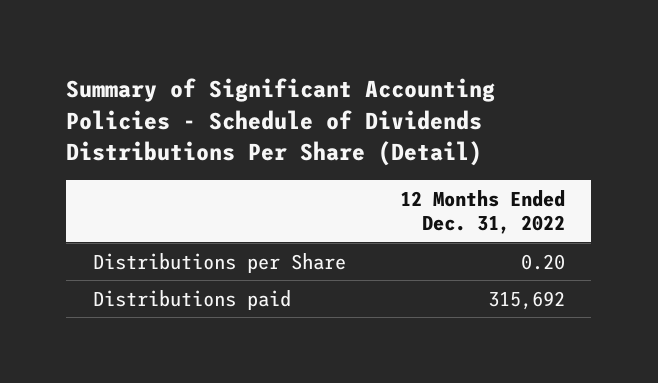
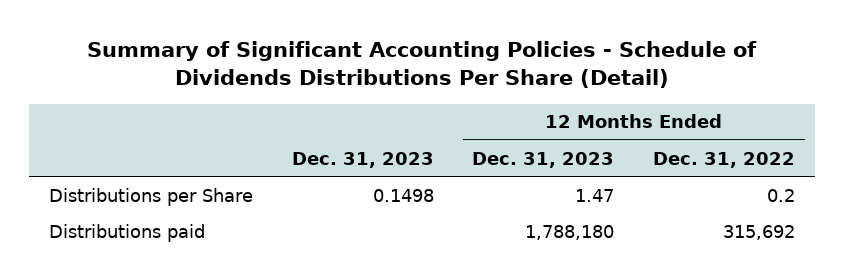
none -> [291,151,434,168] Dec. 31, 2023
none -> [472,151,615,168] Dec. 31, 2023
[520,253,565,270] 0.20 -> [767,188,796,202] 0.2

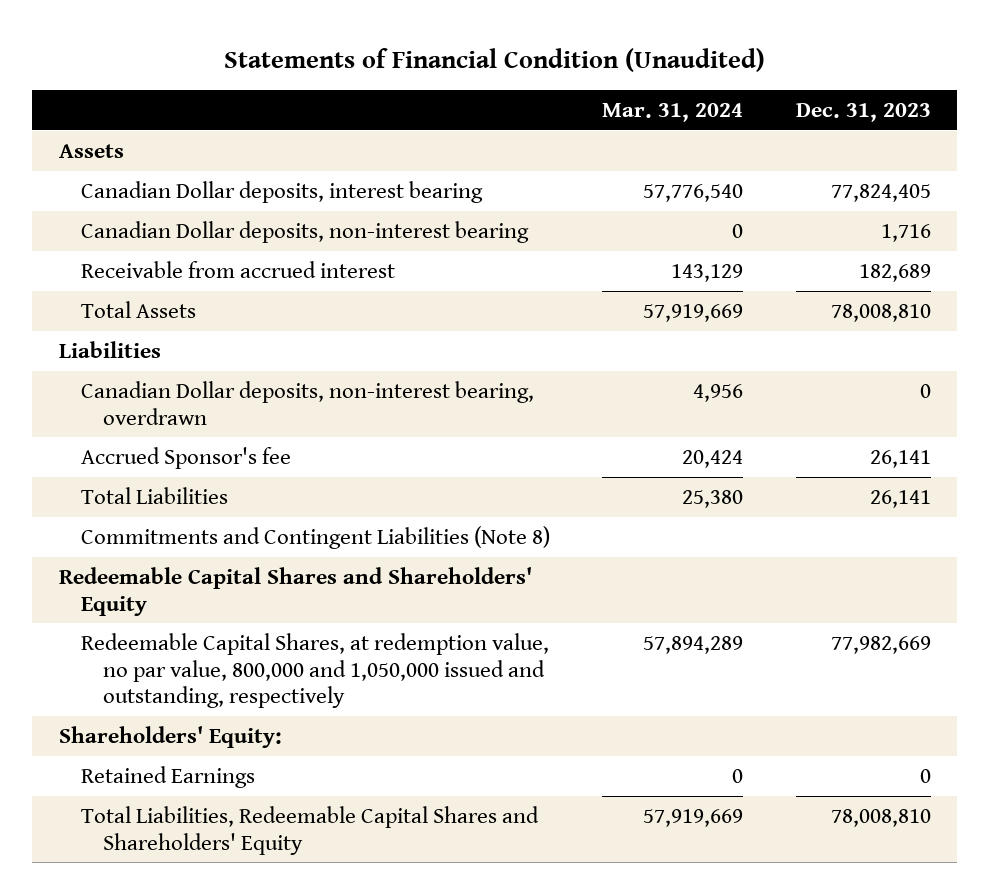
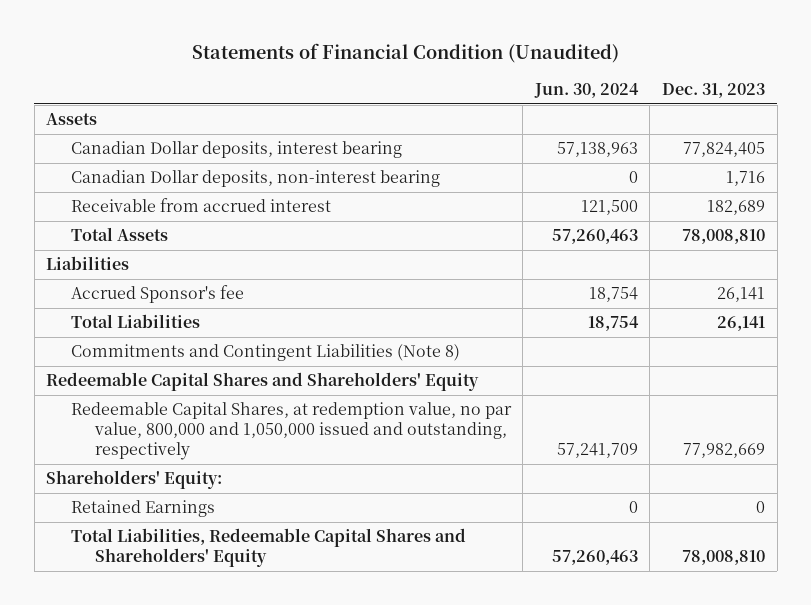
[602,103,744,123] Mar. 31, 2024 -> none
none -> [533,82,639,98] Jun. 30, 2024
[81,380,535,425] Canadian Dollar deposits, non-interest bearing, overdrawn -> none

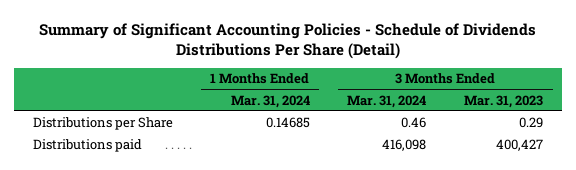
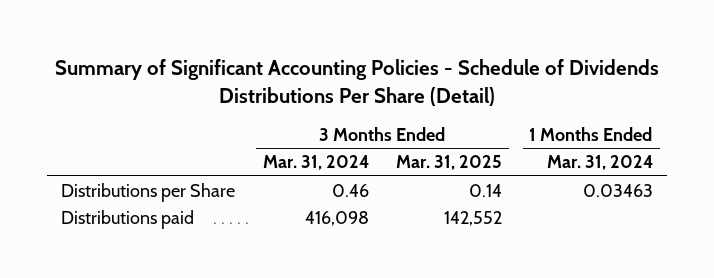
[464,94,544,108] Mar. 31, 2023 -> none
none -> [396,155,503,171] Mar. 31, 2025
[265,117,310,129] 0.14685 -> [582,184,653,198] 0.03463

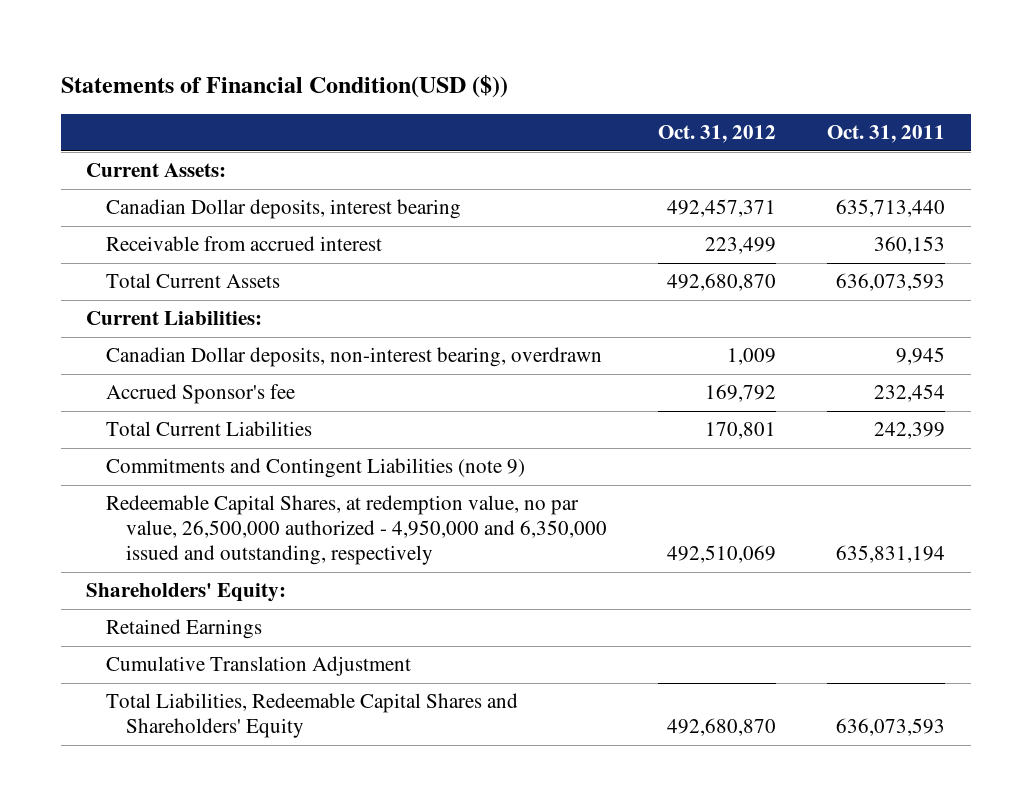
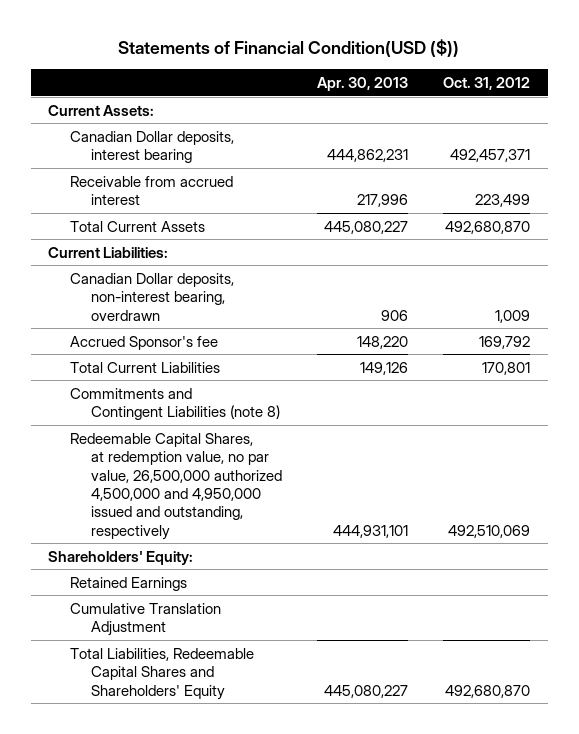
[827,124,946,143] Oct. 31, 2011 -> none
none -> [317,76,409,91] Apr. 30, 2013
[105,458,525,479] Commitments and Contingent Liabilities (note 9) -> [69,387,280,421] Commitments and Contingent Liabilities (note 8)
[105,495,607,566] Redeemable Capital Shares, at redemption value, no par value, 26,500,000 authorized - 4,950,000 and 6,350,000 issued and outstanding, respectively -> [69,432,282,540] Redeemable Capital Shares, at redemption value, no par value, 26,500,000 authorized 4,500,000 and 4,950,000 issued and outstanding, respectively

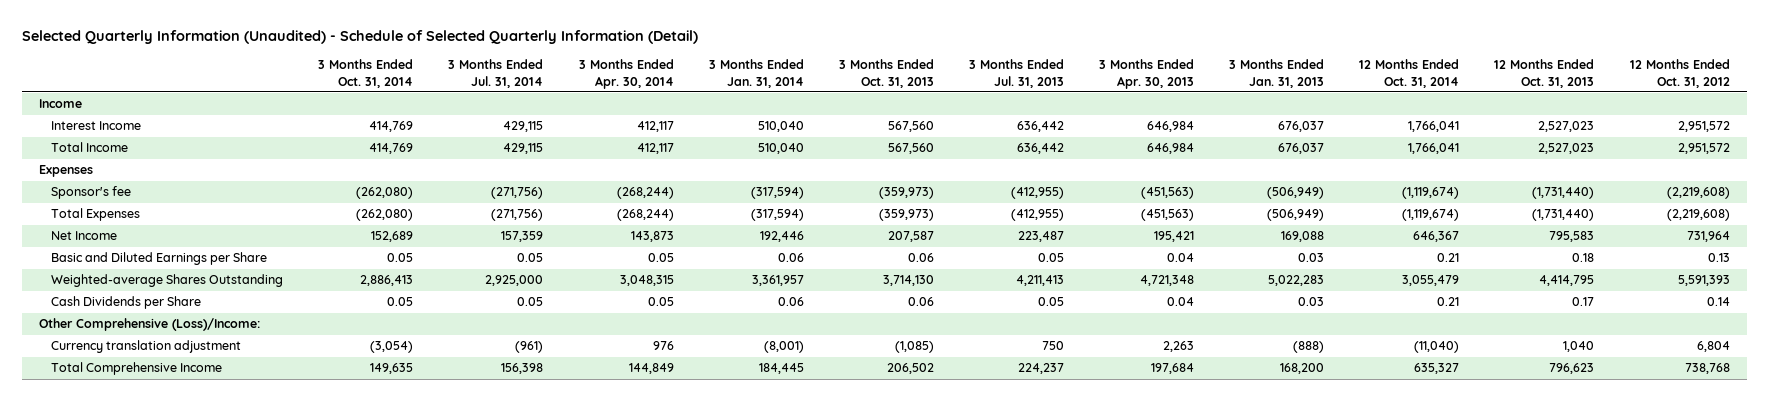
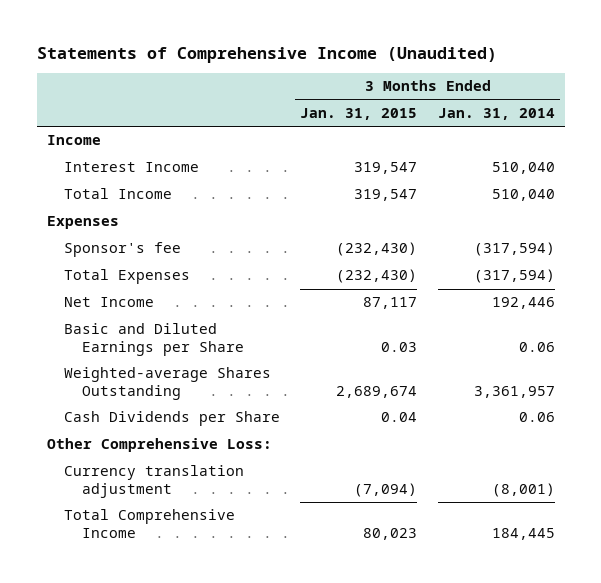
[21,30,698,45] Selected Quarterly Information (Unaudited) - Schedule of Selected Quarterly Information (Detail) -> [36,46,497,63] Statements of Comprehensive Income (Unaudited)
[318,59,414,88] 3 Months Ended Oct. 31, 2014 -> none
[448,59,544,88] 3 Months Ended Jul. 31, 2014 -> none
[578,59,674,89] 3 Months Ended Apr. 30, 2014 -> none
[838,59,934,88] 3 Months Ended Oct. 31, 2013 -> none
[968,59,1064,88] 3 Months Ended Jul. 31, 2013 -> none
[1099,59,1195,89] 3 Months Ended Apr. 30, 2013 -> none
[1229,59,1325,88] 3 Months Ended Jan. 31, 2013 -> none
[1359,59,1460,88] 12 Months Ended Oct. 31, 2014 -> none
[1494,59,1595,88] 12 Months Ended Oct. 31, 2013 -> none
[1629,59,1730,88] 12 Months Ended Oct. 31, 2012 -> none
none -> [300,107,418,120] Jan. 31, 2015
[39,318,261,332] Other Comprehensive (Loss)/Income: -> [46,438,272,453] Other Comprehensive Loss:

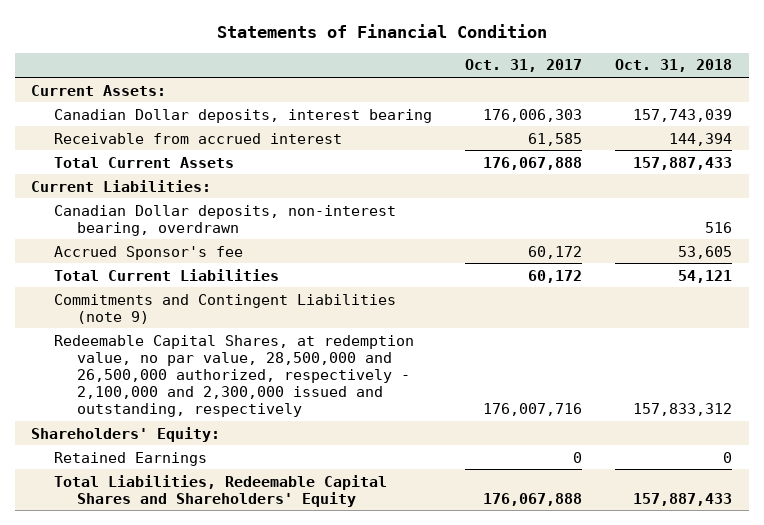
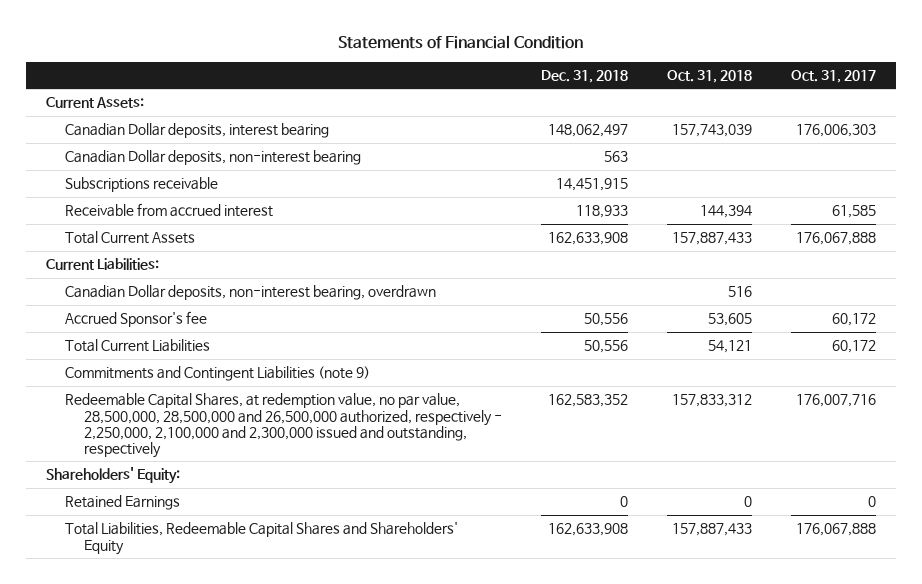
none -> [541,70,629,84] Dec. 31, 2018
none -> [64,150,361,166] Canadian Dollar deposits, non-interest bearing
none -> [64,177,218,193] Subscriptions receivable
[54,334,415,418] Redeemable Capital Shares, at redemption value, no par value, 28,500,000 and 26,500,000 authorized, respectively - 2,100,000 and 2,300,000 issued and outstanding, respectively -> [64,393,503,459] Redeemable Capital Shares, at redemption value, no par value, 28,500,000, 28,500,000 and 26,500,000 authorized, respectively - 2,250,000, 2,100,000 and 2,300,000 issued and outstanding, respectively

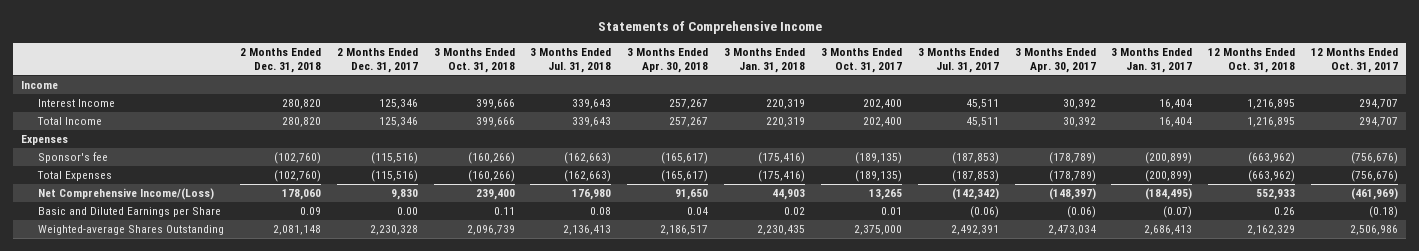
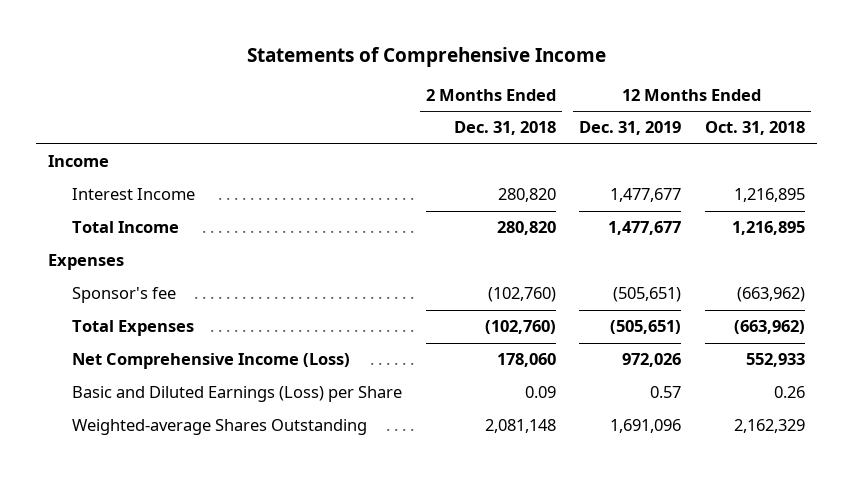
[336,47,418,73] 2 Months Ended Dec. 31, 2017 -> none
[433,47,515,73] 3 Months Ended Oct. 31, 2018 -> none
[530,47,612,73] 3 Months Ended Jul. 31, 2018 -> none
[627,47,709,73] 3 Months Ended Apr. 30, 2018 -> none
[724,47,806,73] 3 Months Ended Jan. 31, 2018 -> none
[820,47,902,73] 3 Months Ended Oct. 31, 2017 -> none
[917,47,999,73] 3 Months Ended Jul. 31, 2017 -> none
[1014,47,1096,73] 3 Months Ended Apr. 30, 2017 -> none
[1111,47,1193,73] 3 Months Ended Jan. 31, 2017 -> none
[1311,47,1399,73] 12 Months Ended Oct. 31, 2017 -> none
none -> [579,121,682,136] Dec. 31, 2019
[38,188,215,201] Net Comprehensive Income/(Loss) -> [72,353,351,370] Net Comprehensive Income (Loss)
[38,207,222,218] Basic and Diluted Earnings per Share -> [72,386,403,403] Basic and Diluted Earnings (Loss) per Share

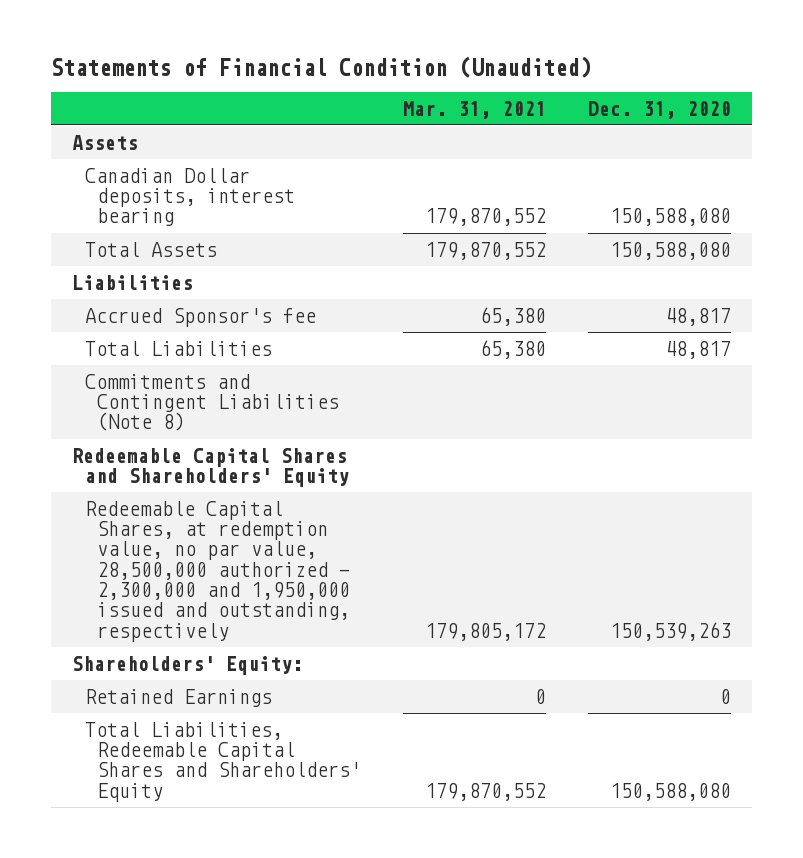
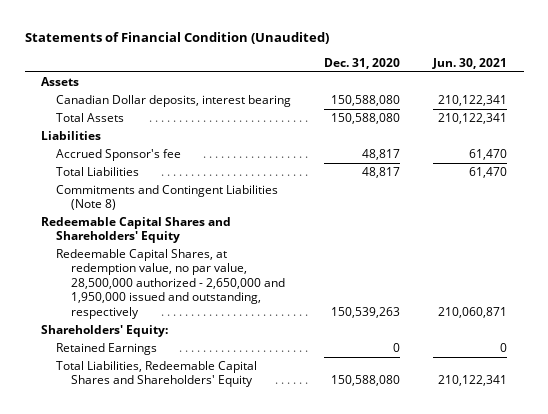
[403,100,547,119] Mar. 31, 2021 -> none
none -> [432,57,508,69] Jun. 30, 2021
[84,500,351,642] Redeemable Capital Shares, at redemption value, no par value, 28,500,000 authorized - 2,300,000 and 1,950,000 issued and outstanding, respectively -> [56,249,286,319] Redeemable Capital Shares, at redemption value, no par value, 28,500,000 authorized - 2,650,000 and 1,950,000 issued and outstanding, respectively

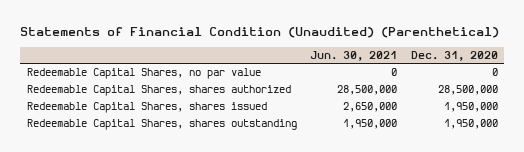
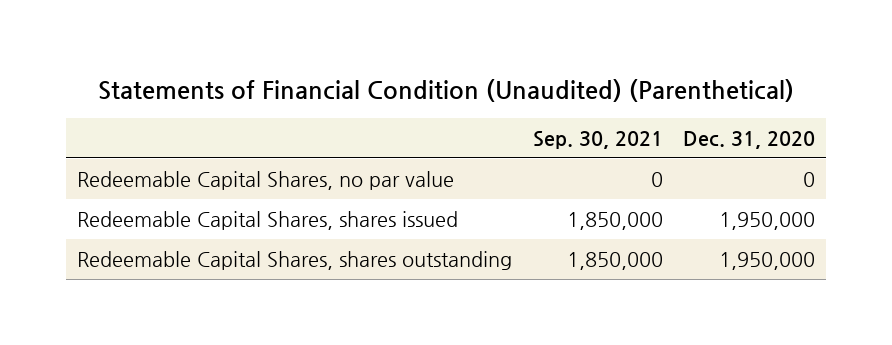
[310,51,398,62] Jun. 30, 2021 -> none
none -> [532,131,663,150] Sep. 30, 2021
[26,85,291,97] Redeemable Capital Shares, shares authorized -> none

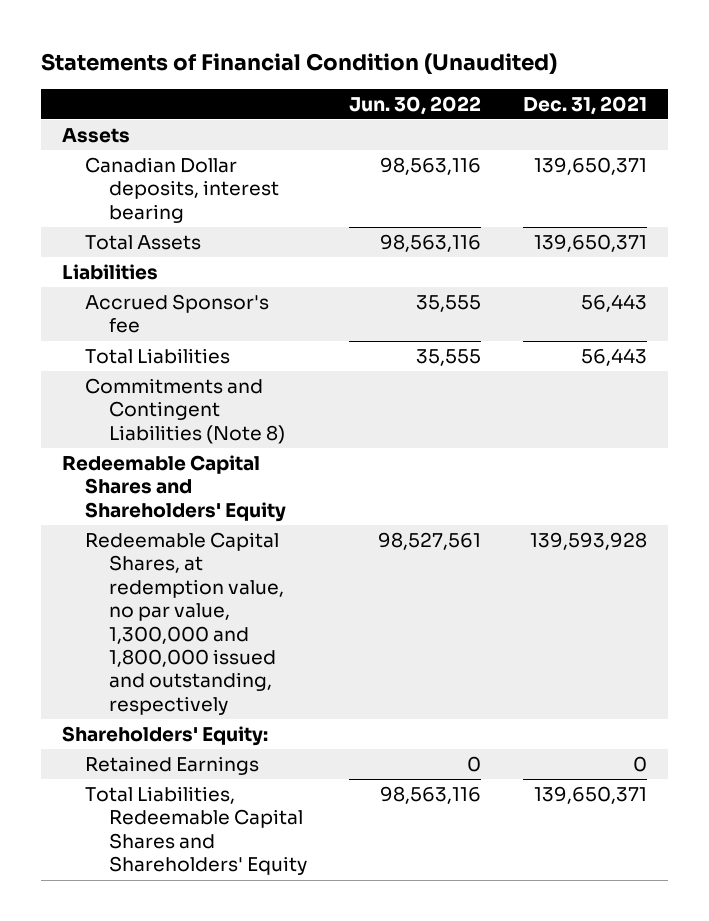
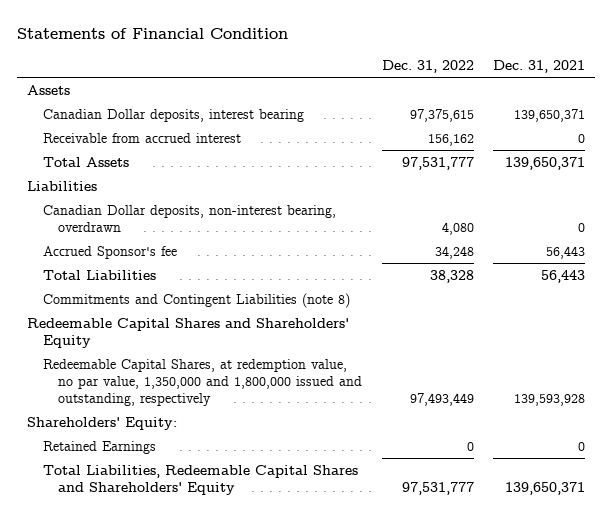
[40,52,557,74] Statements of Financial Condition (Unaudited) -> [17,28,289,40] Statements of Financial Condition
[349,95,482,115] Jun. 30, 2022 -> none
none -> [381,59,474,73] Dec. 31, 2022
none -> [42,132,241,143] Receivable from accrued interest
none -> [42,204,336,232] Canadian Dollar deposits, non-interest bearing, overdrawn
[85,377,285,444] Commitments and Contingent Liabilities (Note 8) -> [42,292,350,308] Commitments and Contingent Liabilities (note 8)
[85,531,284,715] Redeemable Capital Shares, at redemption value, no par value, 1,300,000 and 1,800,000 issued and outstanding, respectively -> [42,358,363,406] Redeemable Capital Shares, at redemption value, no par value, 1,350,000 and 1,800,000 issued and outstanding, respectively

